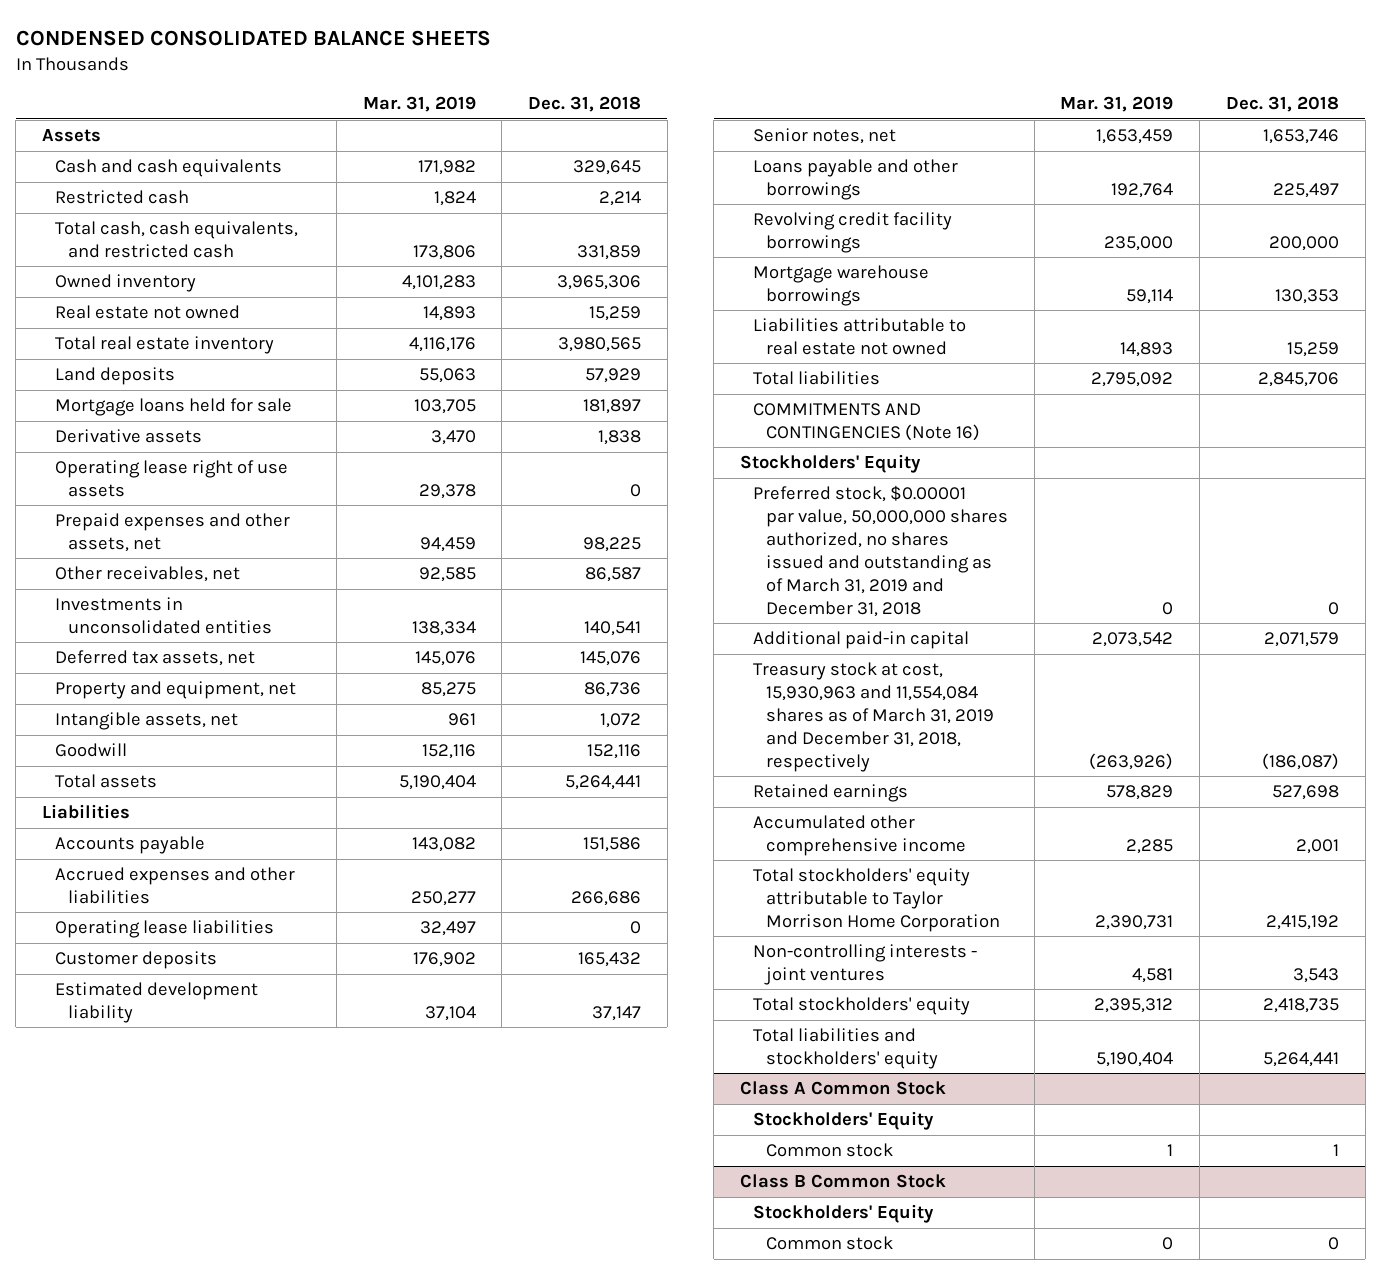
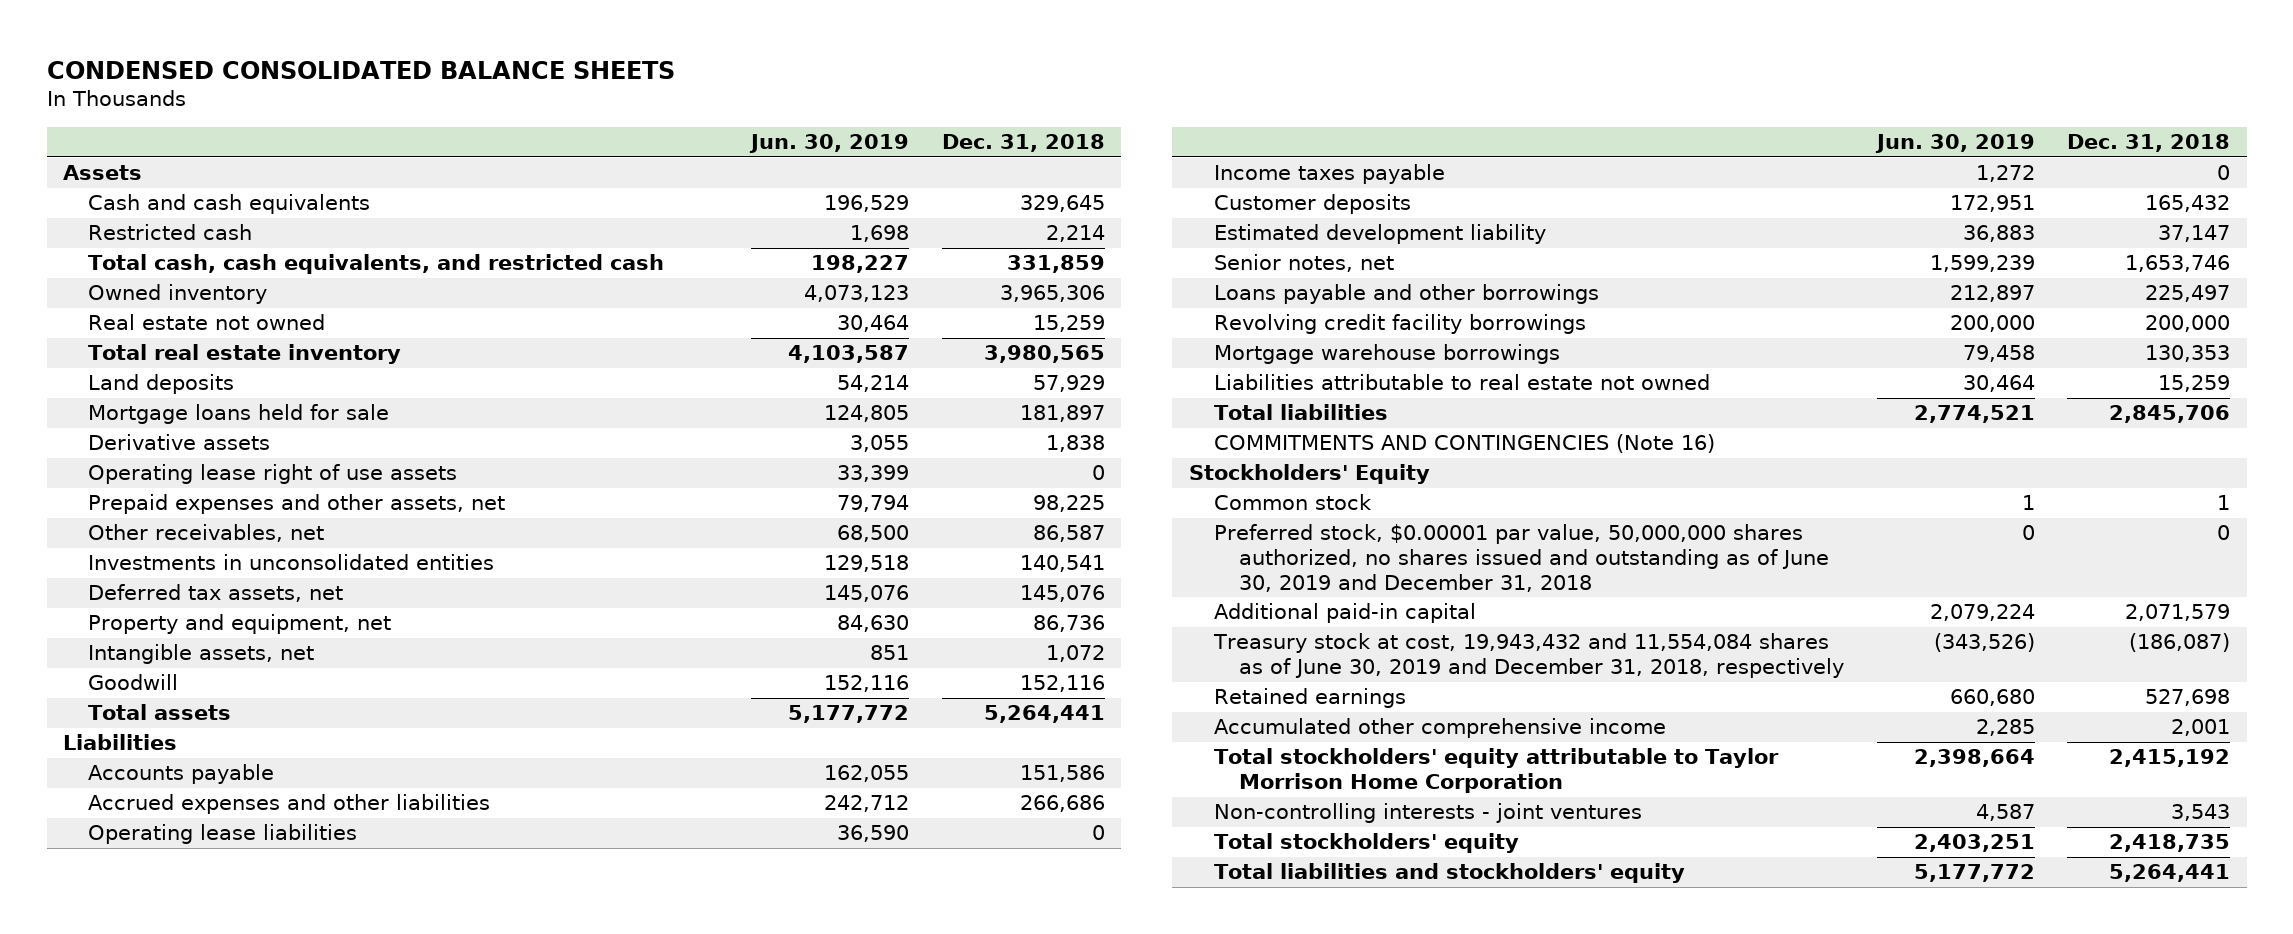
[362,96,476,113] Mar. 31, 2019 -> none
none -> [749,134,910,154] Jun. 30, 2019
none -> [1213,164,1445,185] Income taxes payable
none -> [1213,494,1372,511] Common stock
[752,485,1008,617] Preferred stock, $0.00001 par value, 50,000,000 shares authorized, no shares issued and outstanding as of March 31, 2019 and December 31, 2018 -> [1213,524,1829,592] Preferred stock, $0.00001 par value, 50,000,000 shares authorized, no shares issued and outstanding as of June 30, 2019 and December 31, 2018
[752,662,994,772] Treasury stock at cost, 15,930,963 and 11,554,084 shares as of March 31, 2019 and December 31, 2018, respectively -> [1212,633,1844,679] Treasury stock at cost, 19,943,432 and 11,554,084 shares as of June 30, 2019 and December 31, 2018, respectively
[739,1081,946,1096] Class A Common Stock -> none
[752,1111,934,1131] Stockholders' Equity -> none
[765,1143,893,1158] Common stock -> none
[739,1174,946,1189] Class B Common Stock -> none
[752,1204,934,1224] Stockholders' Equity -> none
[765,1236,893,1251] Common stock -> none

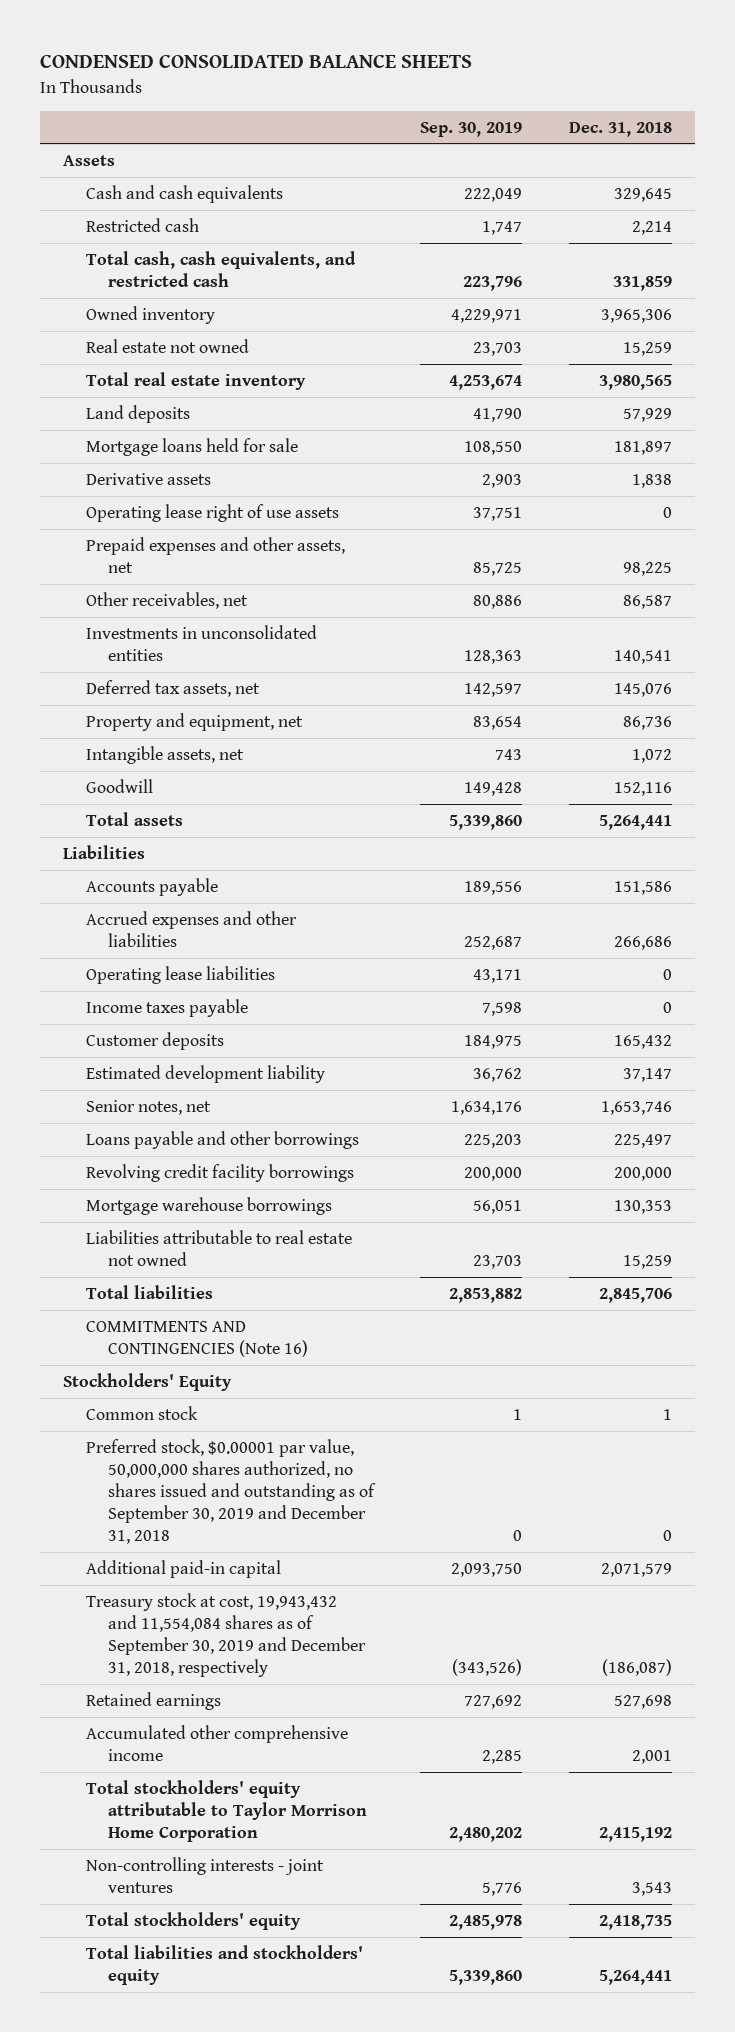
[749,134,910,154] Jun. 30, 2019 -> none
none -> [420,121,523,137] Sep. 30, 2019
[1213,524,1829,592] Preferred stock, $0.00001 par value, 50,000,000 shares authorized, no shares issued and outstanding as of June 30, 2019 and December 31, 2018 -> [85,1438,377,1544] Preferred stock, $0.00001 par value, 50,000,000 shares authorized, no shares issued and outstanding as of September 30, 2019 and December 31, 2018
[1212,633,1844,679] Treasury stock at cost, 19,943,432 and 11,554,084 shares as of June 30, 2019 and December 31, 2018, respectively -> [85,1592,367,1677] Treasury stock at cost, 19,943,432 and 11,554,084 shares as of September 30, 2019 and December 31, 2018, respectively

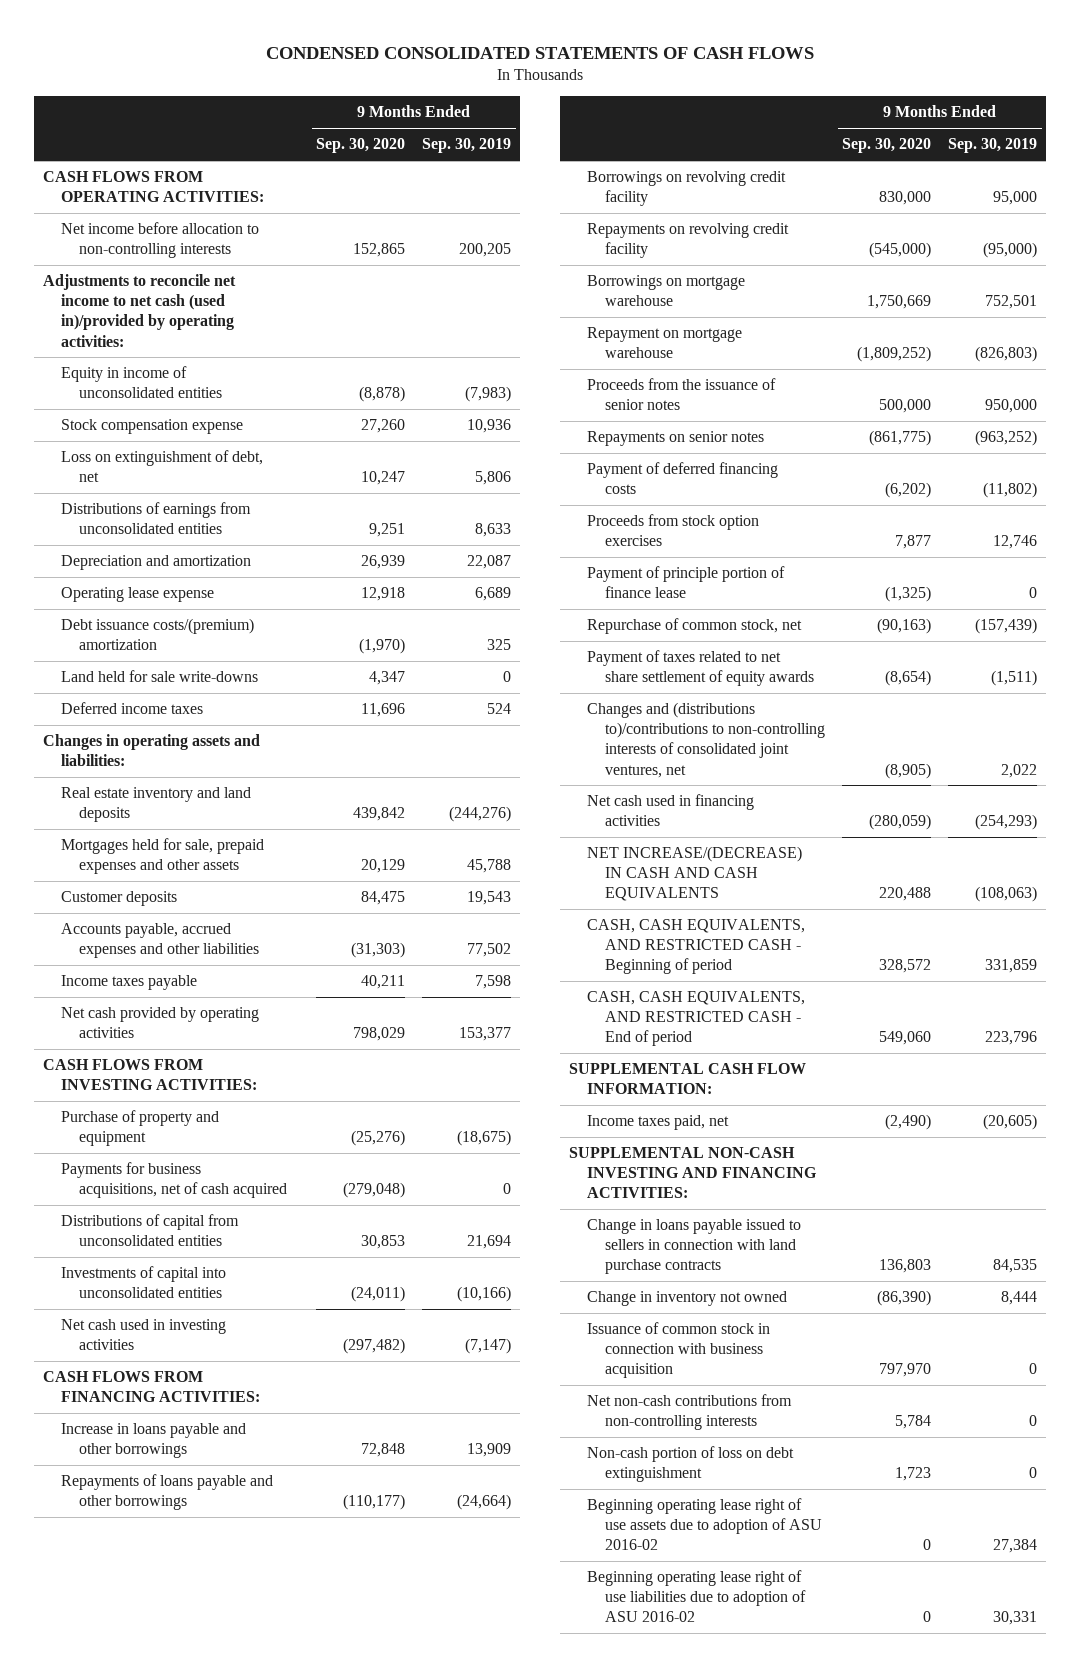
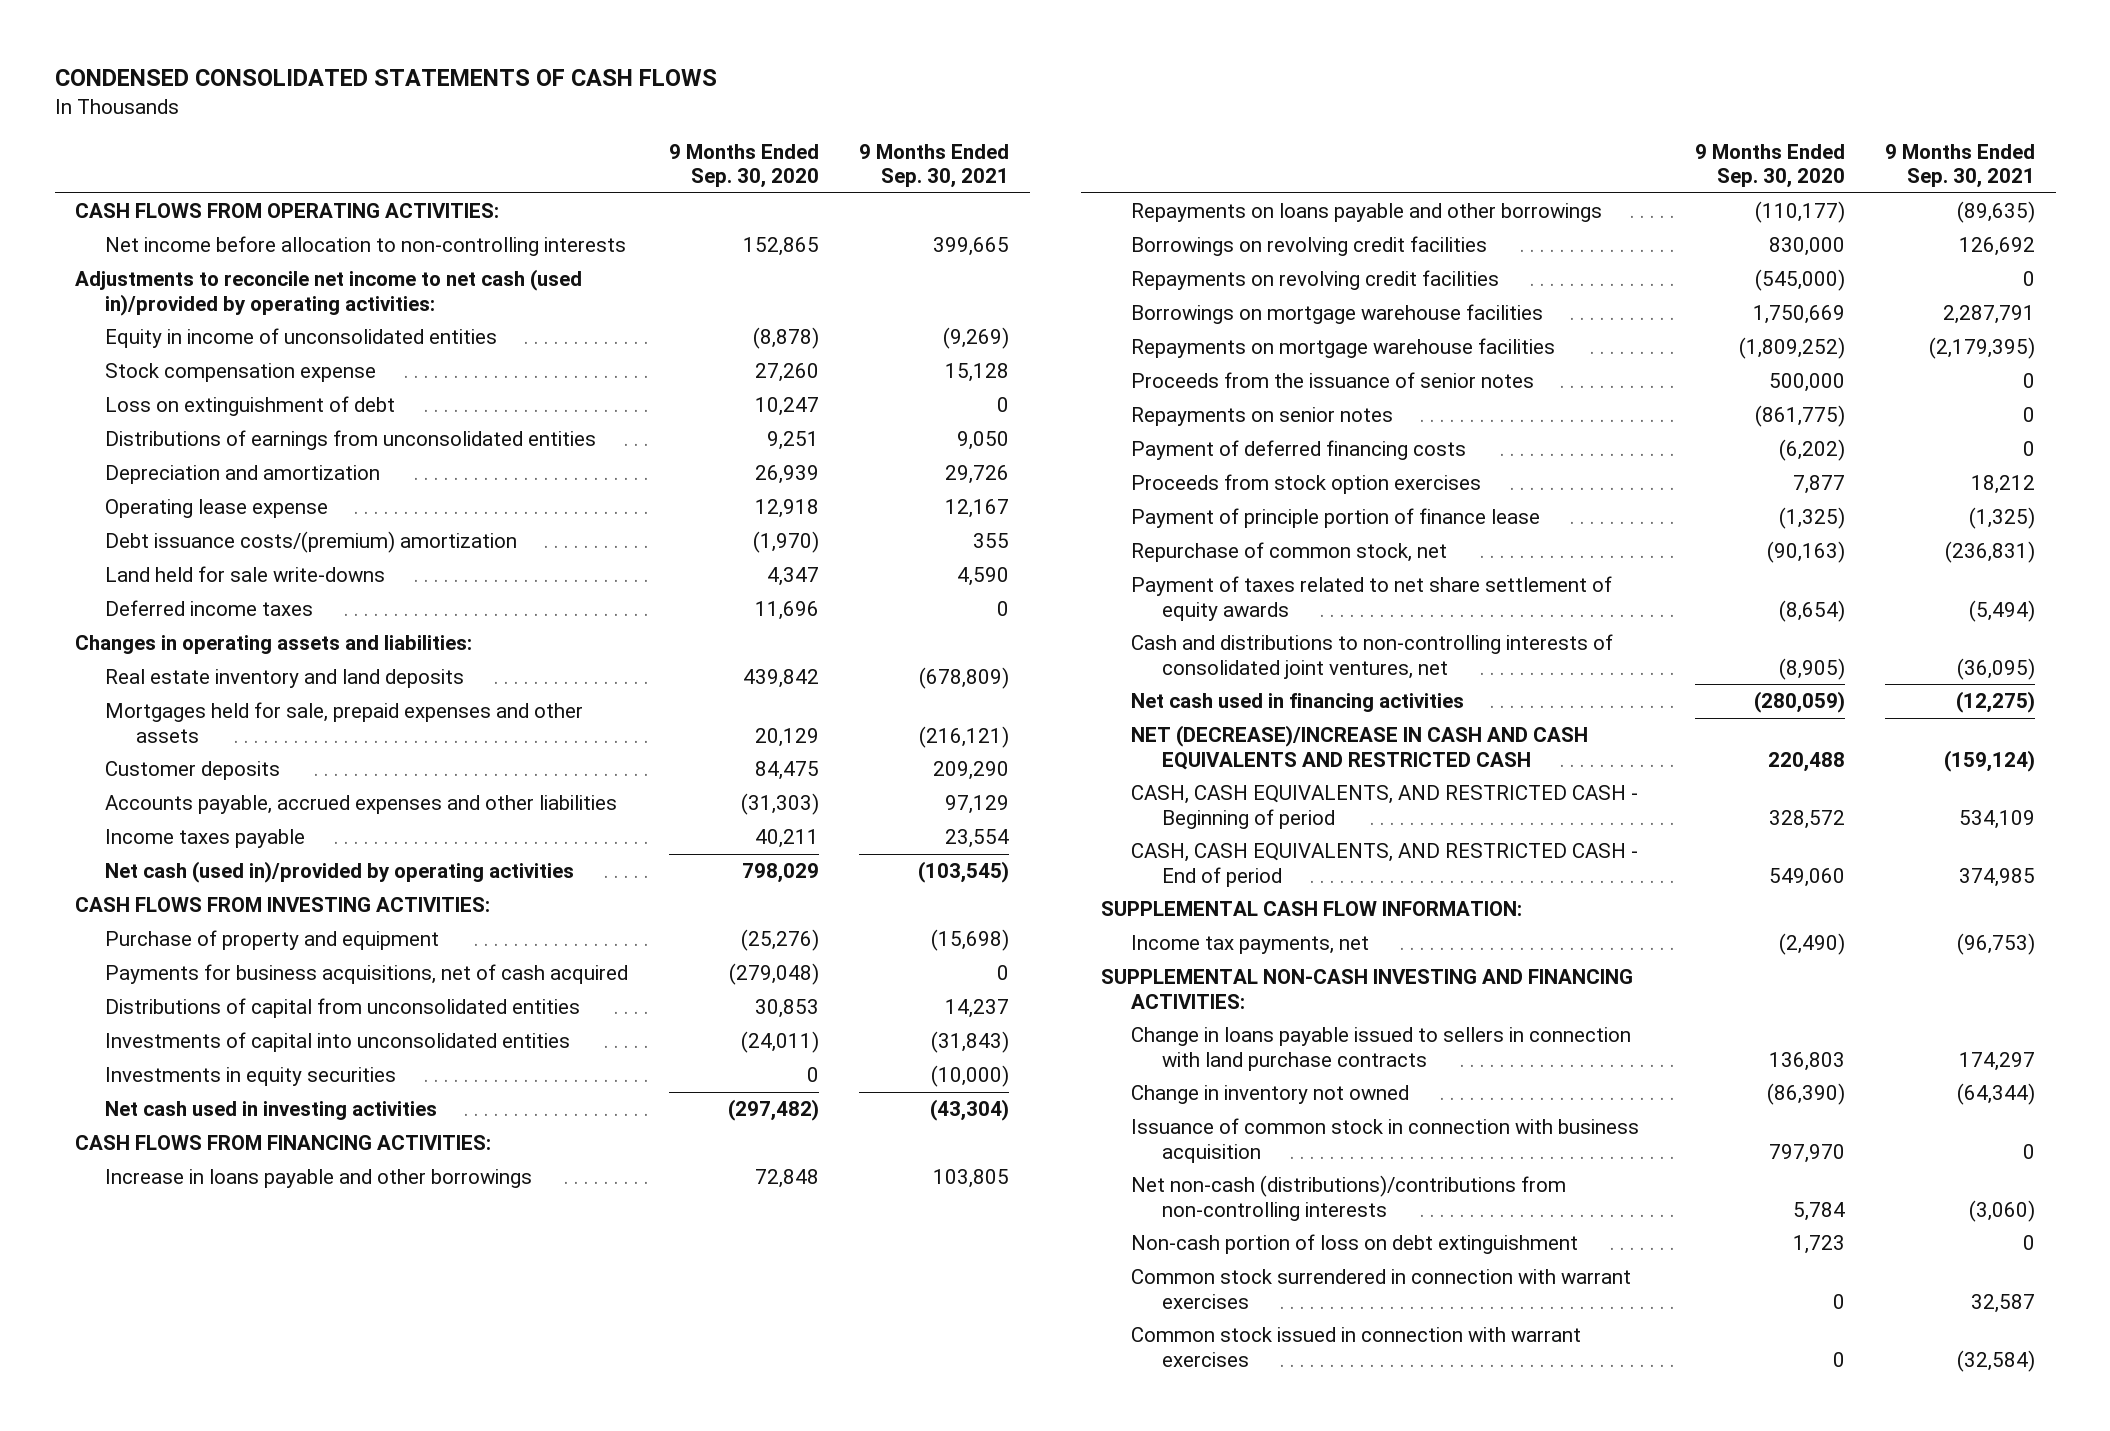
[422,138,512,154] Sep. 30, 2019 -> none
none -> [859,143,1010,188] 9 Months Ended Sep. 30, 2021
[60,450,263,483] Loss on extinguishment of debt, net -> [105,396,396,417] Loss on extinguishment of debt
[60,1007,259,1039] Net cash provided by operating activities -> [105,861,575,884] Net cash (used in)/provided by operating activities
none -> [105,1067,397,1087] Investments in equity securities
[60,1474,273,1511] Repayments of loans payable and other borrowings -> [1131,203,1603,223] Repayments on loans payable and other borrowings
[586,171,786,207] Borrowings on revolving credit facility -> [1131,236,1488,257] Borrowings on revolving credit facilities
[586,223,789,259] Repayments on revolving credit facility -> [1131,270,1500,291] Repayments on revolving credit facilities
[586,275,745,307] Borrowings on mortgage warehouse -> [1131,304,1544,325] Borrowings on mortgage warehouse facilities
[586,327,742,359] Repayment on mortgage warehouse -> [1131,338,1556,359] Repayments on mortgage warehouse facilities
[586,702,825,778] Changes and (distributions to)/contributions to non-controlling interests of consolidated joint ventures, net -> [1131,634,1614,679] Cash and distributions to non-controlling interests of consolidated joint ventures, net
[586,846,802,902] NET INCREASE/(DECREASE) IN CASH AND CASH EQUIVALENTS -> [1131,725,1589,770] NET (DECREASE)/INCREASE IN CASH AND CASH EQUIVALENTS AND RESTRICTED CASH
[586,1115,729,1131] Income taxes paid, net -> [1131,935,1370,955] Income tax payments, net
[586,1394,792,1431] Net non-cash contributions from non-controlling interests -> [1131,1175,1567,1221] Net non-cash (distributions)/contributions from non-controlling interests
[586,1498,822,1551] Beginning operating lease right of use assets due to adoption of ASU 2016-02 -> none
[586,1570,806,1623] Beginning operating lease right of use liabilities due to adoption of ASU 2016-02 -> none
none -> [1131,1269,1632,1309] Common stock surrendered in connection with warrant exercises
none -> [1131,1327,1582,1367] Common stock issued in connection with warrant exercises

